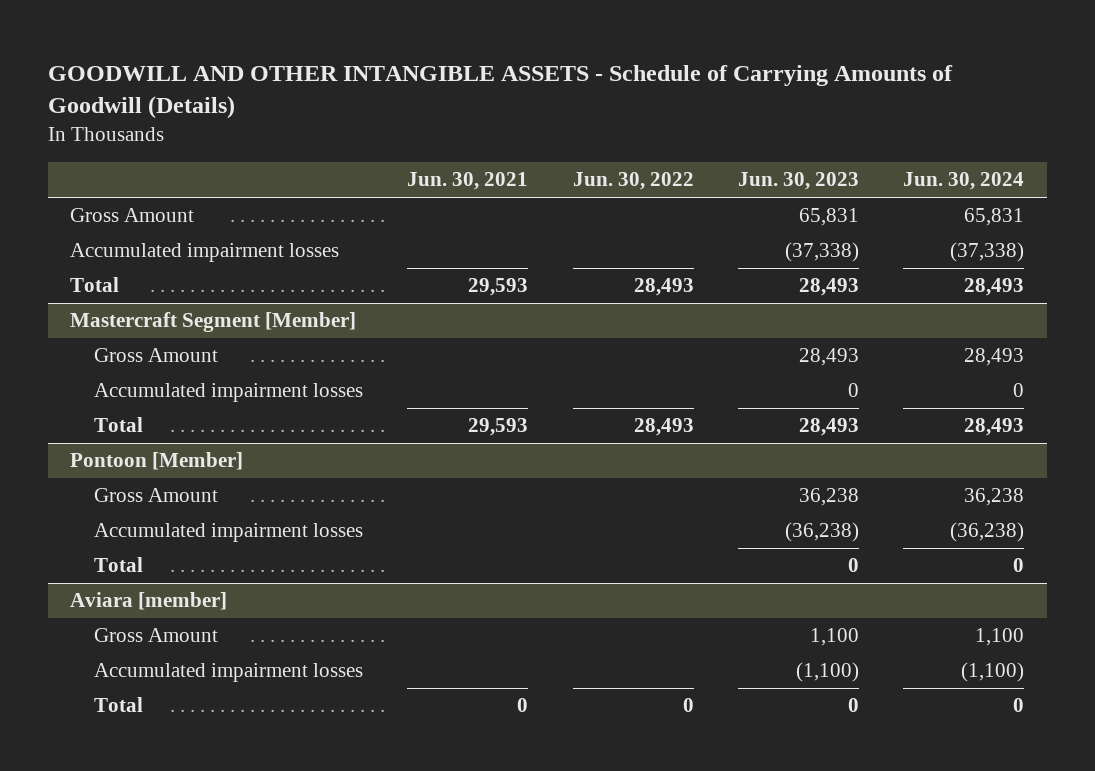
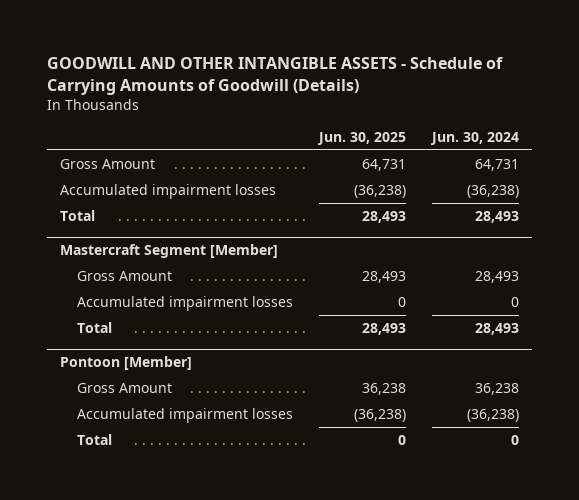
[407,172,529,191] Jun. 30, 2021 -> none
[572,172,694,191] Jun. 30, 2022 -> none
[738,172,860,191] Jun. 30, 2023 -> none
none -> [317,131,407,145] Jun. 30, 2025
[964,208,1025,227] 65,831 -> [475,158,520,171] 64,731
[950,242,1025,263] (37,338) -> [467,184,520,198] (36,238)
[70,592,228,611] Aviara [member] -> none
[93,628,218,643] Gross Amount -> none
[93,663,363,683] Accumulated impairment losses -> none
[93,697,143,713] Total -> none

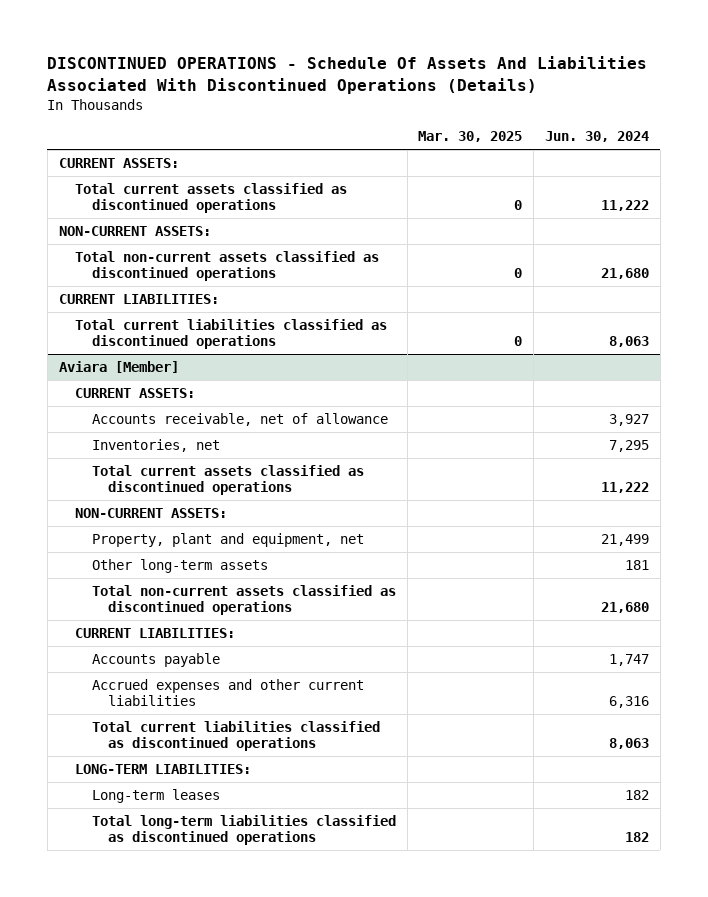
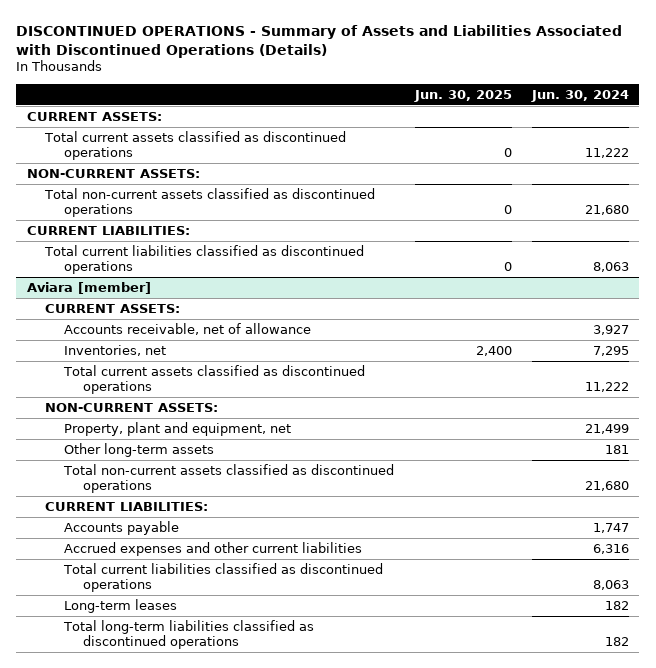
[47,56,648,94] DISCONTINUED OPERATIONS - Schedule Of Assets And Liabilities Associated With Discontinued Operations (Details) -> [16,24,623,58] DISCONTINUED OPERATIONS - Summary of Assets and Liabilities Associated with Discontinued Operations (Details)
[418,131,523,143] Mar. 30, 2025 -> none
none -> [413,89,512,102] Jun. 30, 2025
[58,360,179,373] Aviara [Member] -> [26,282,151,295] Aviara [member]
[75,763,252,774] LONG-TERM LIABILITIES: -> none

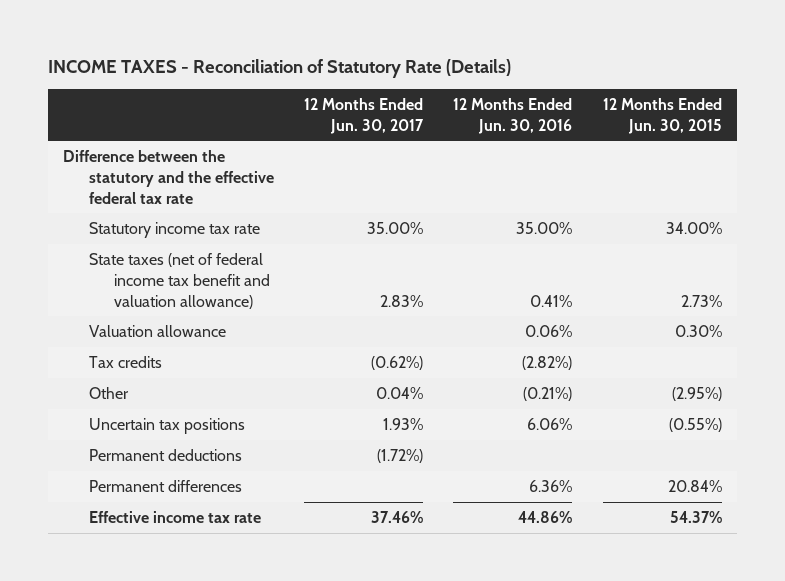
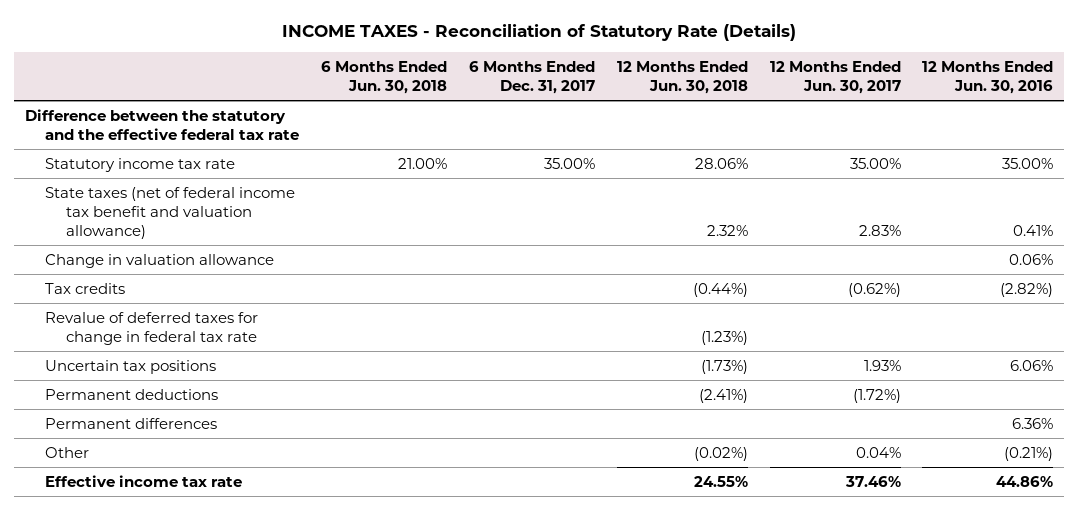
[602,97,722,134] 12 Months Ended Jun. 30, 2015 -> none
none -> [321,60,448,94] 6 Months Ended Jun. 30, 2018
none -> [468,60,595,94] 6 Months Ended Dec. 31, 2017
none -> [616,60,748,94] 12 Months Ended Jun. 30, 2018
[88,325,226,338] Valuation allowance -> [45,253,275,268] Change in valuation allowance
none -> [45,311,259,345] Revalue of deferred taxes for change in federal tax rate
[88,387,129,400] Other -> [45,446,90,458] Other

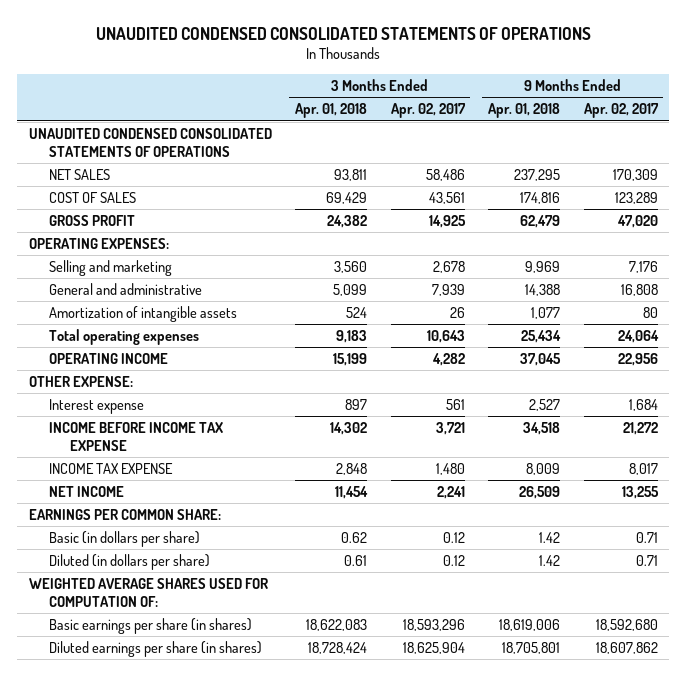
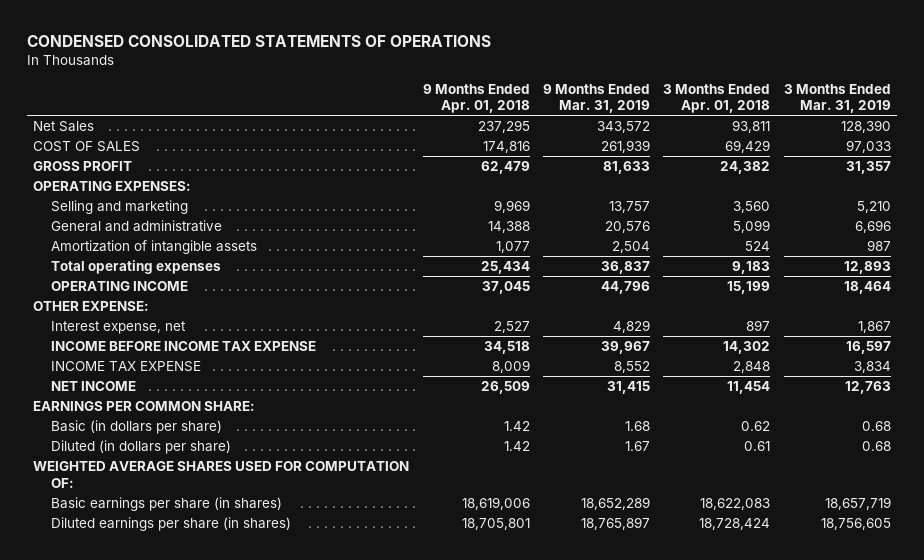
[96,26,592,40] UNAUDITED CONDENSED CONSOLIDATED STATEMENTS OF OPERATIONS -> [26,35,491,48] CONDENSED CONSOLIDATED STATEMENTS OF OPERATIONS
[390,103,466,119] Apr. 02, 2017 -> none
[583,103,659,119] Apr. 02, 2017 -> none
none -> [543,83,651,114] 9 Months Ended Mar. 31, 2019
none -> [783,83,891,114] 3 Months Ended Mar. 31, 2019
[28,128,272,157] UNAUDITED CONDENSED CONSOLIDATED STATEMENTS OF OPERATIONS -> none
[49,169,111,181] NET SALES -> [33,120,95,132] Net Sales
[49,399,145,415] Interest expense -> [50,320,186,334] Interest expense, net

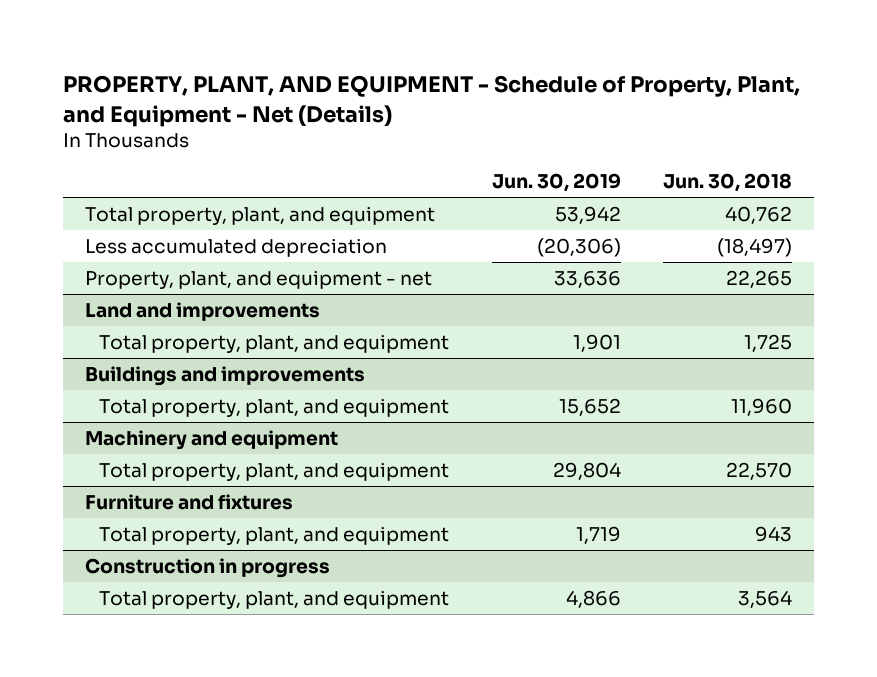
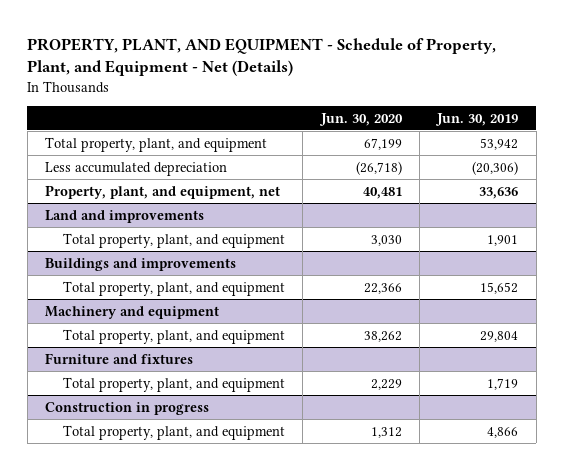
[663,173,793,193] Jun. 30, 2018 -> none
none -> [318,112,403,126] Jun. 30, 2020
[84,269,432,289] Property, plant, and equipment - net -> [45,184,281,199] Property, plant, and equipment, net

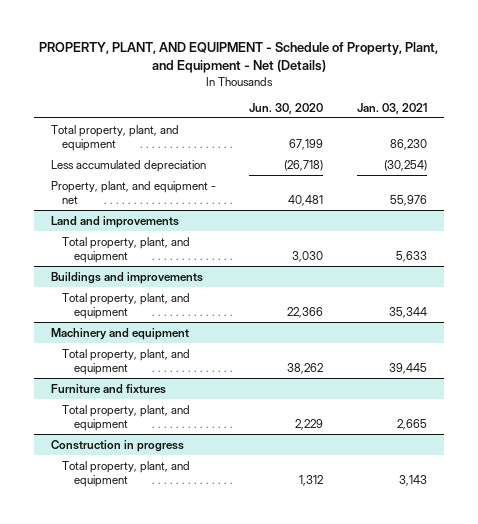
[435,112,519,126] Jun. 30, 2019 -> none
none -> [356,102,427,114] Jan. 03, 2021
[45,184,281,199] Property, plant, and equipment, net -> [51,180,217,205] Property, plant, and equipment - net

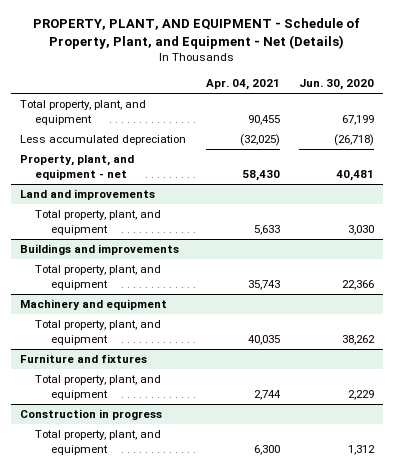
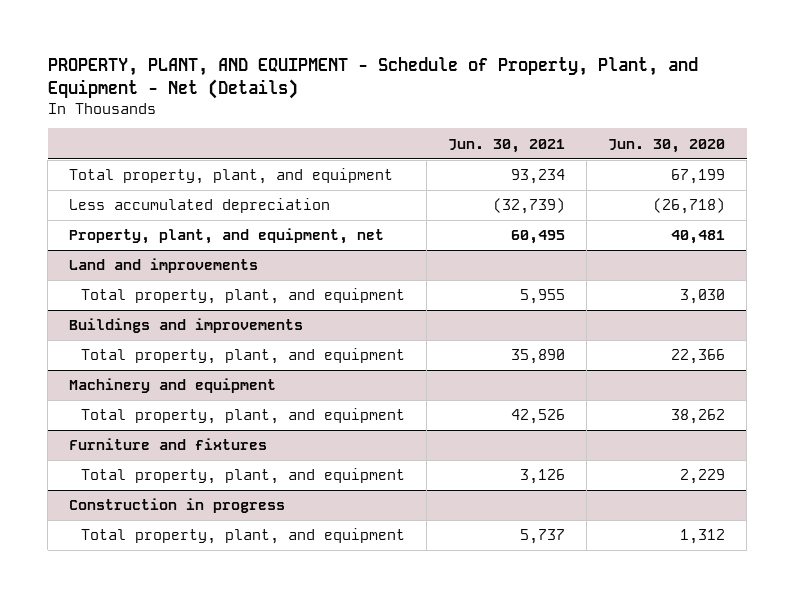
[205,79,280,91] Apr. 04, 2021 -> none
none -> [447,138,565,153] Jun. 30, 2021
[20,155,135,180] Property, plant, and equipment - net -> [69,228,385,245] Property, plant, and equipment, net

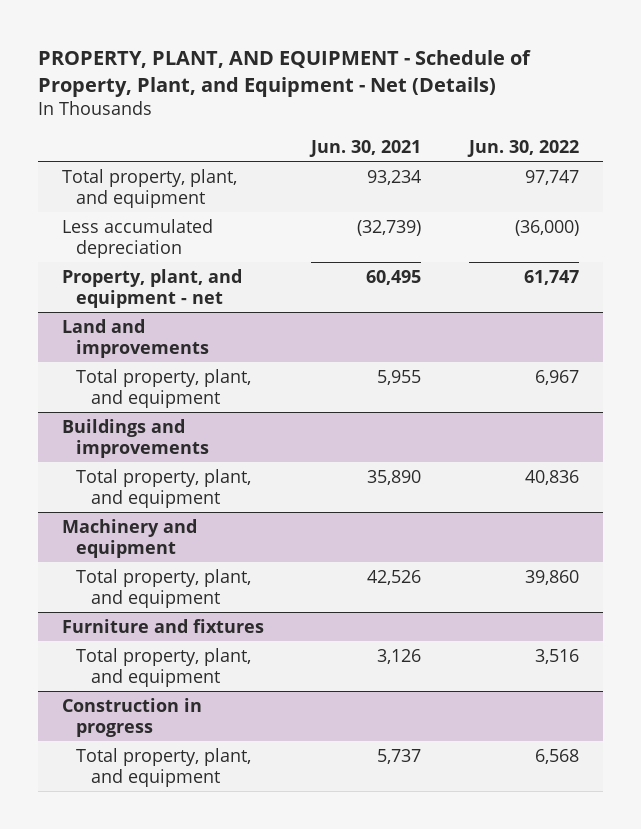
[608,138,726,153] Jun. 30, 2020 -> none
none -> [467,139,580,157] Jun. 30, 2022
[69,228,385,245] Property, plant, and equipment, net -> [61,268,242,308] Property, plant, and equipment - net

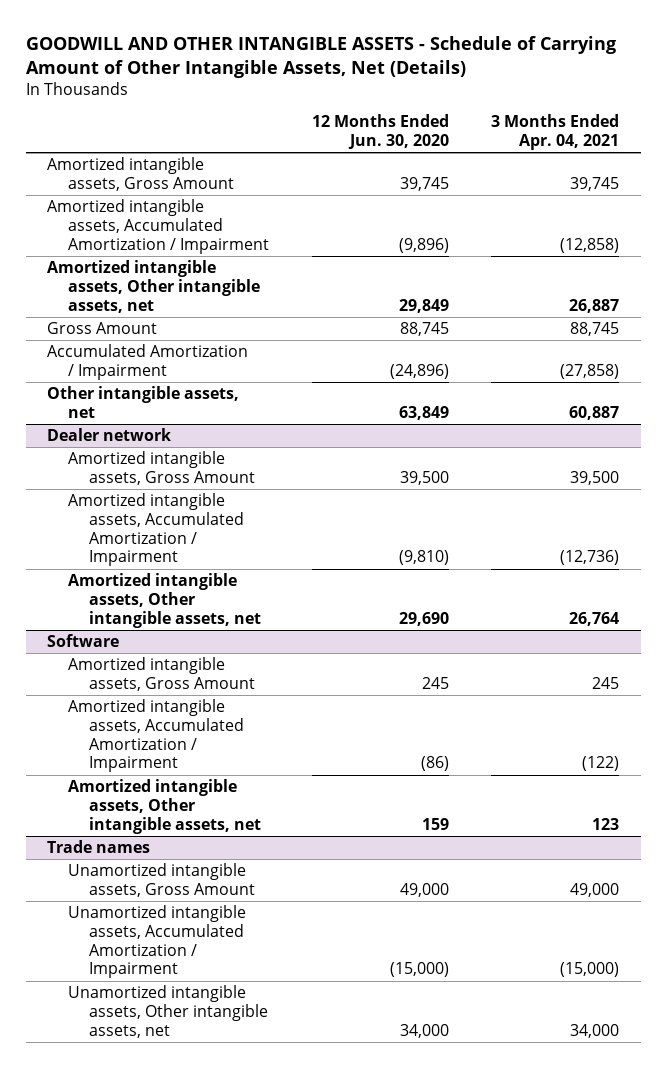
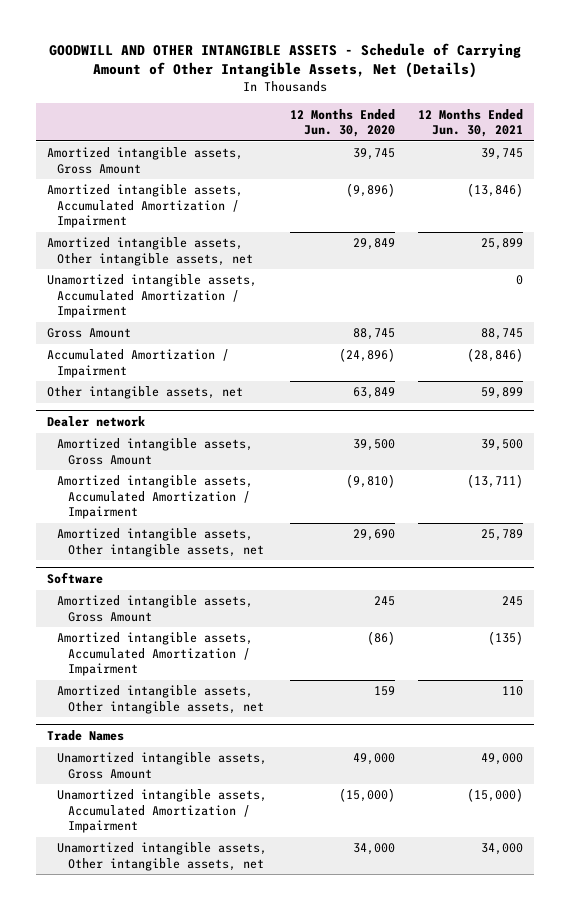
[491,114,620,151] 3 Months Ended Apr. 04, 2021 -> none
none -> [417,108,523,138] 12 Months Ended Jun. 30, 2021
none -> [47,274,258,319] Unamortized intangible assets, Accumulated Amortization / Impairment
[47,840,151,854] Trade names -> [47,729,125,741] Trade Names

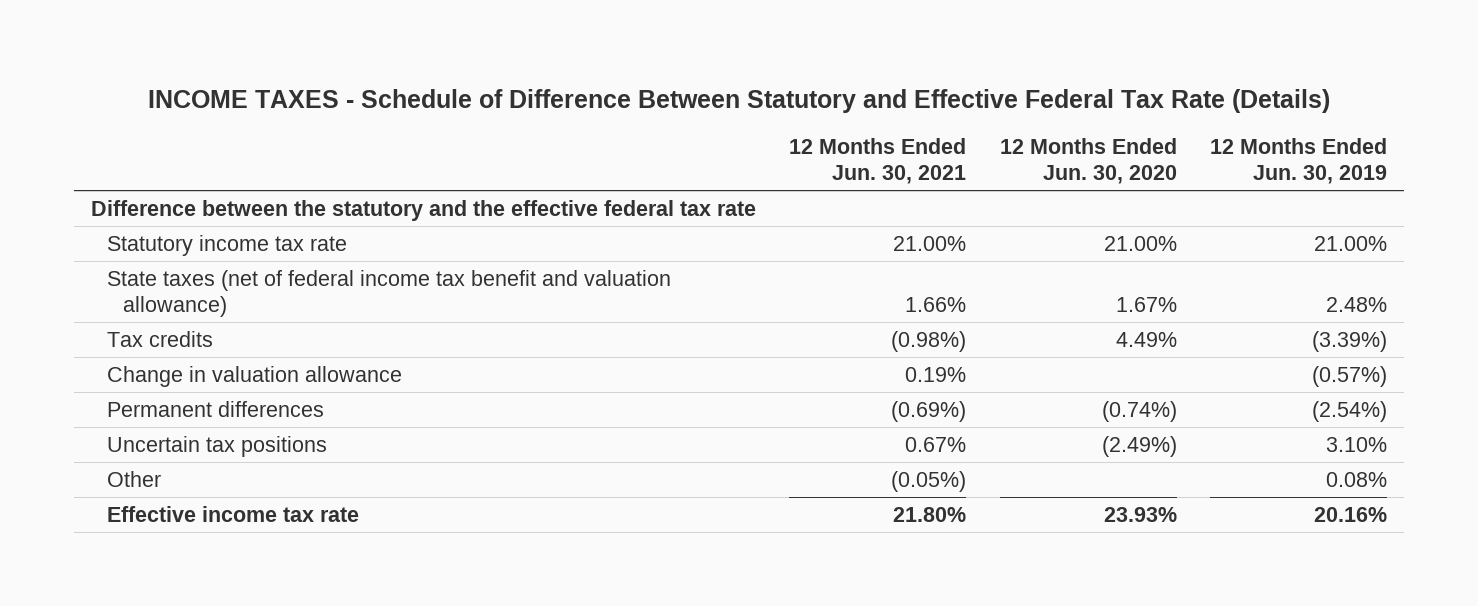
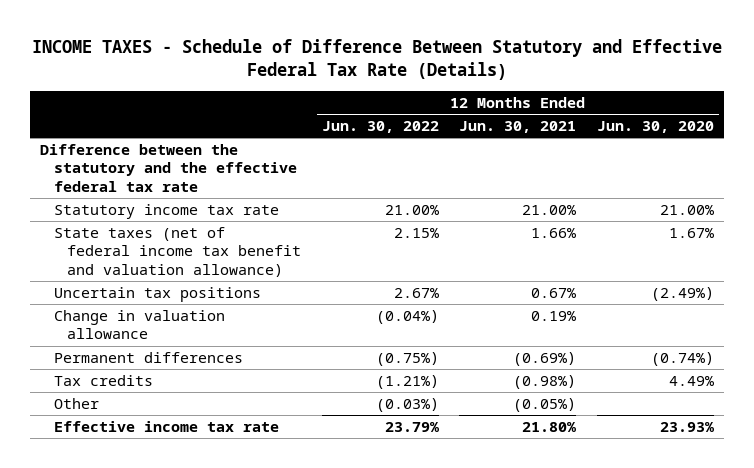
[1210,138,1388,185] 12 Months Ended Jun. 30, 2019 -> none
none -> [321,121,439,134] Jun. 30, 2022
[106,436,327,458] Uncertain tax positions -> [53,286,261,302] Uncertain tax positions
[106,331,213,348] Tax credits -> [53,374,153,386] Tax credits

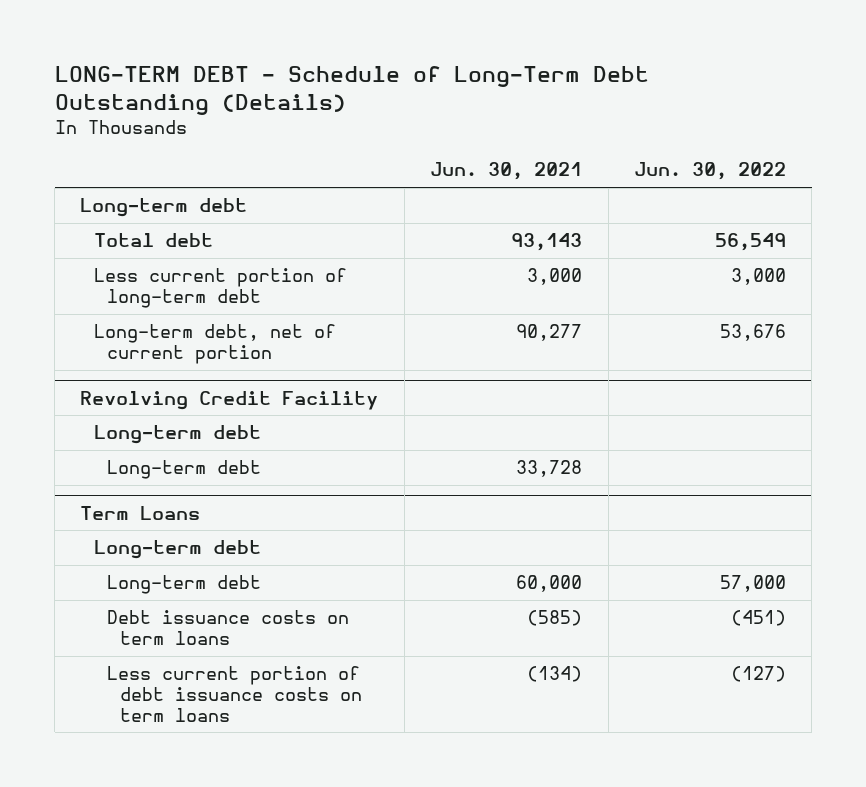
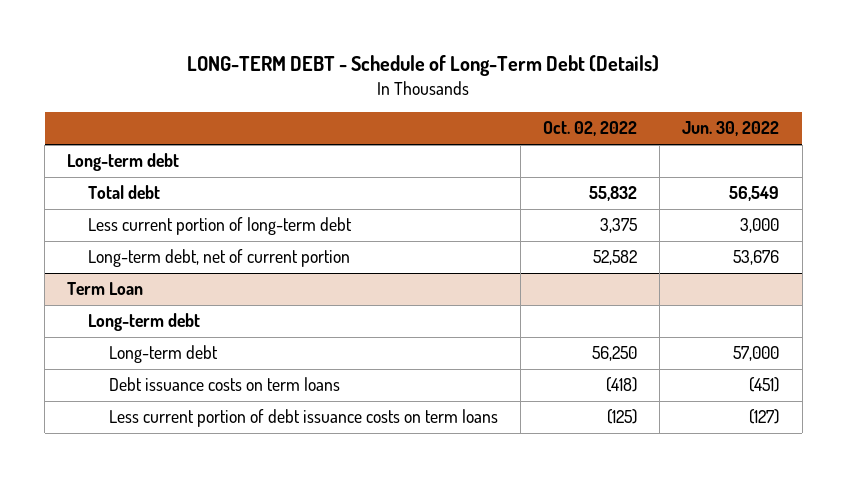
[54,66,649,116] LONG-TERM DEBT - Schedule of Long-Term Debt Outstanding (Details) -> [187,55,660,77] LONG-TERM DEBT - Schedule of Long-Term Debt (Details)
[430,162,583,181] Jun. 30, 2021 -> none
none -> [543,121,638,137] Oct. 02, 2022
[80,390,379,410] Revolving Credit Facility -> none
[93,425,261,445] Long-term debt -> none
[106,460,261,480] Long-term debt -> none
[80,505,201,520] Term Loans -> [67,282,144,296] Term Loan

